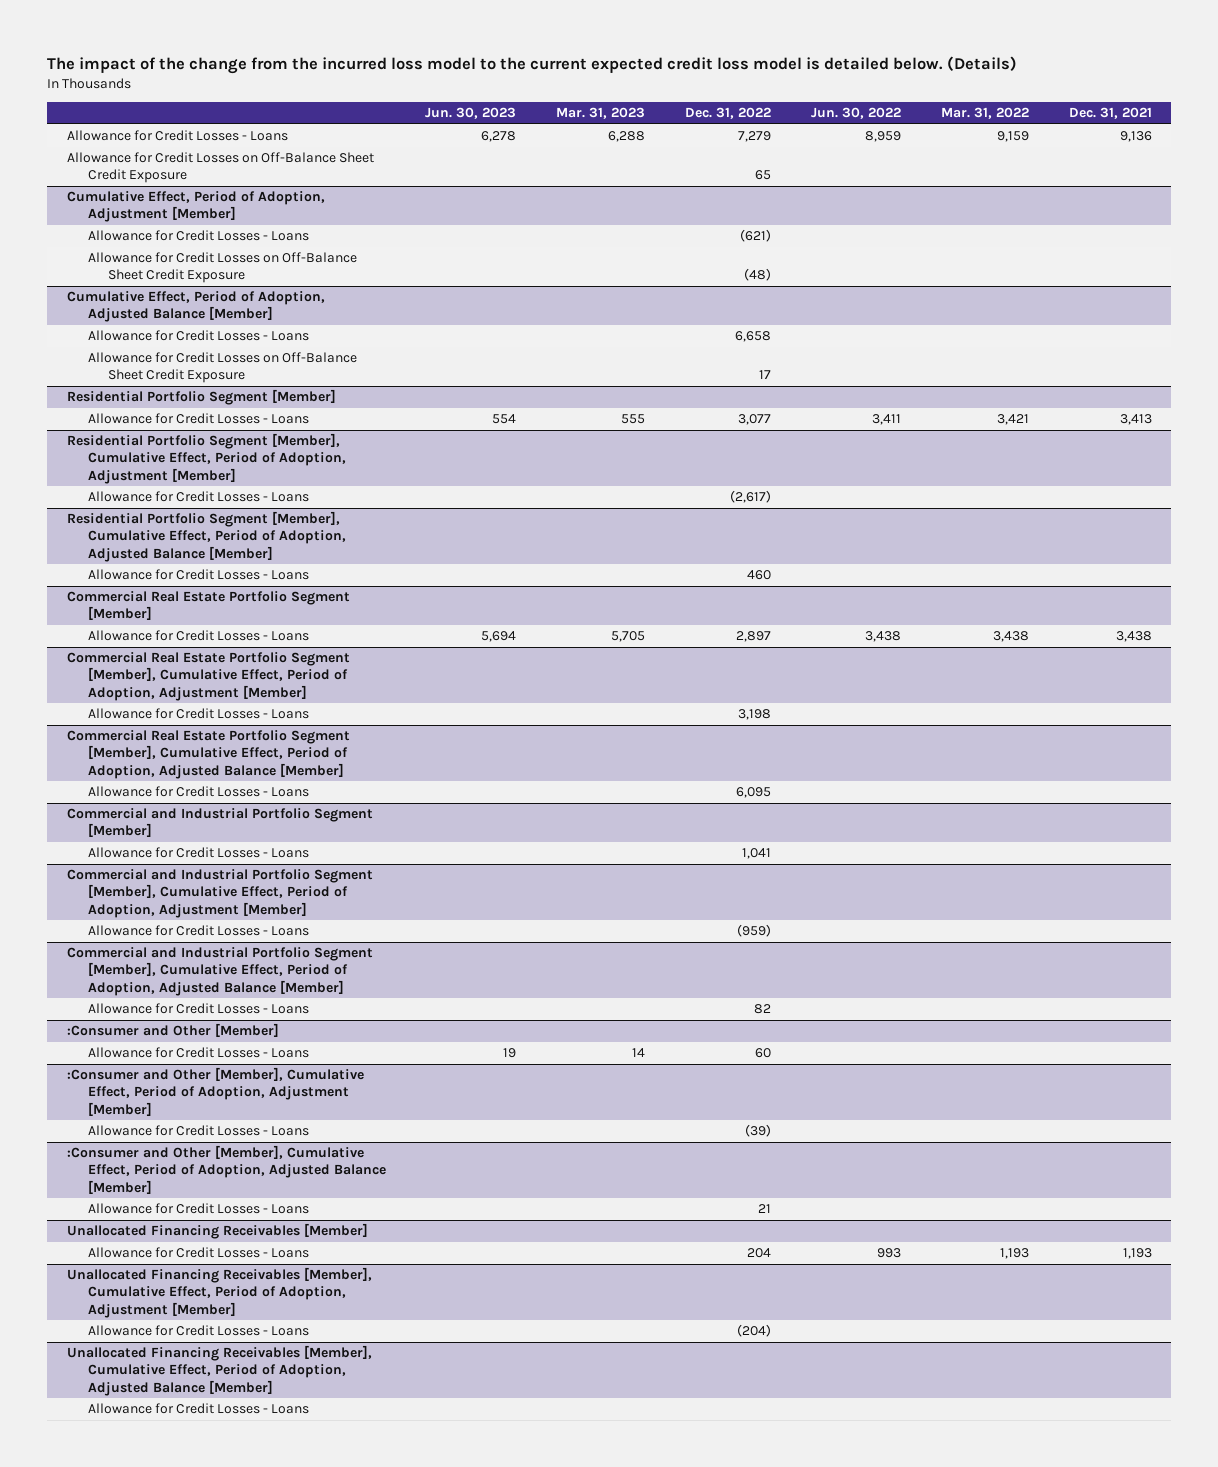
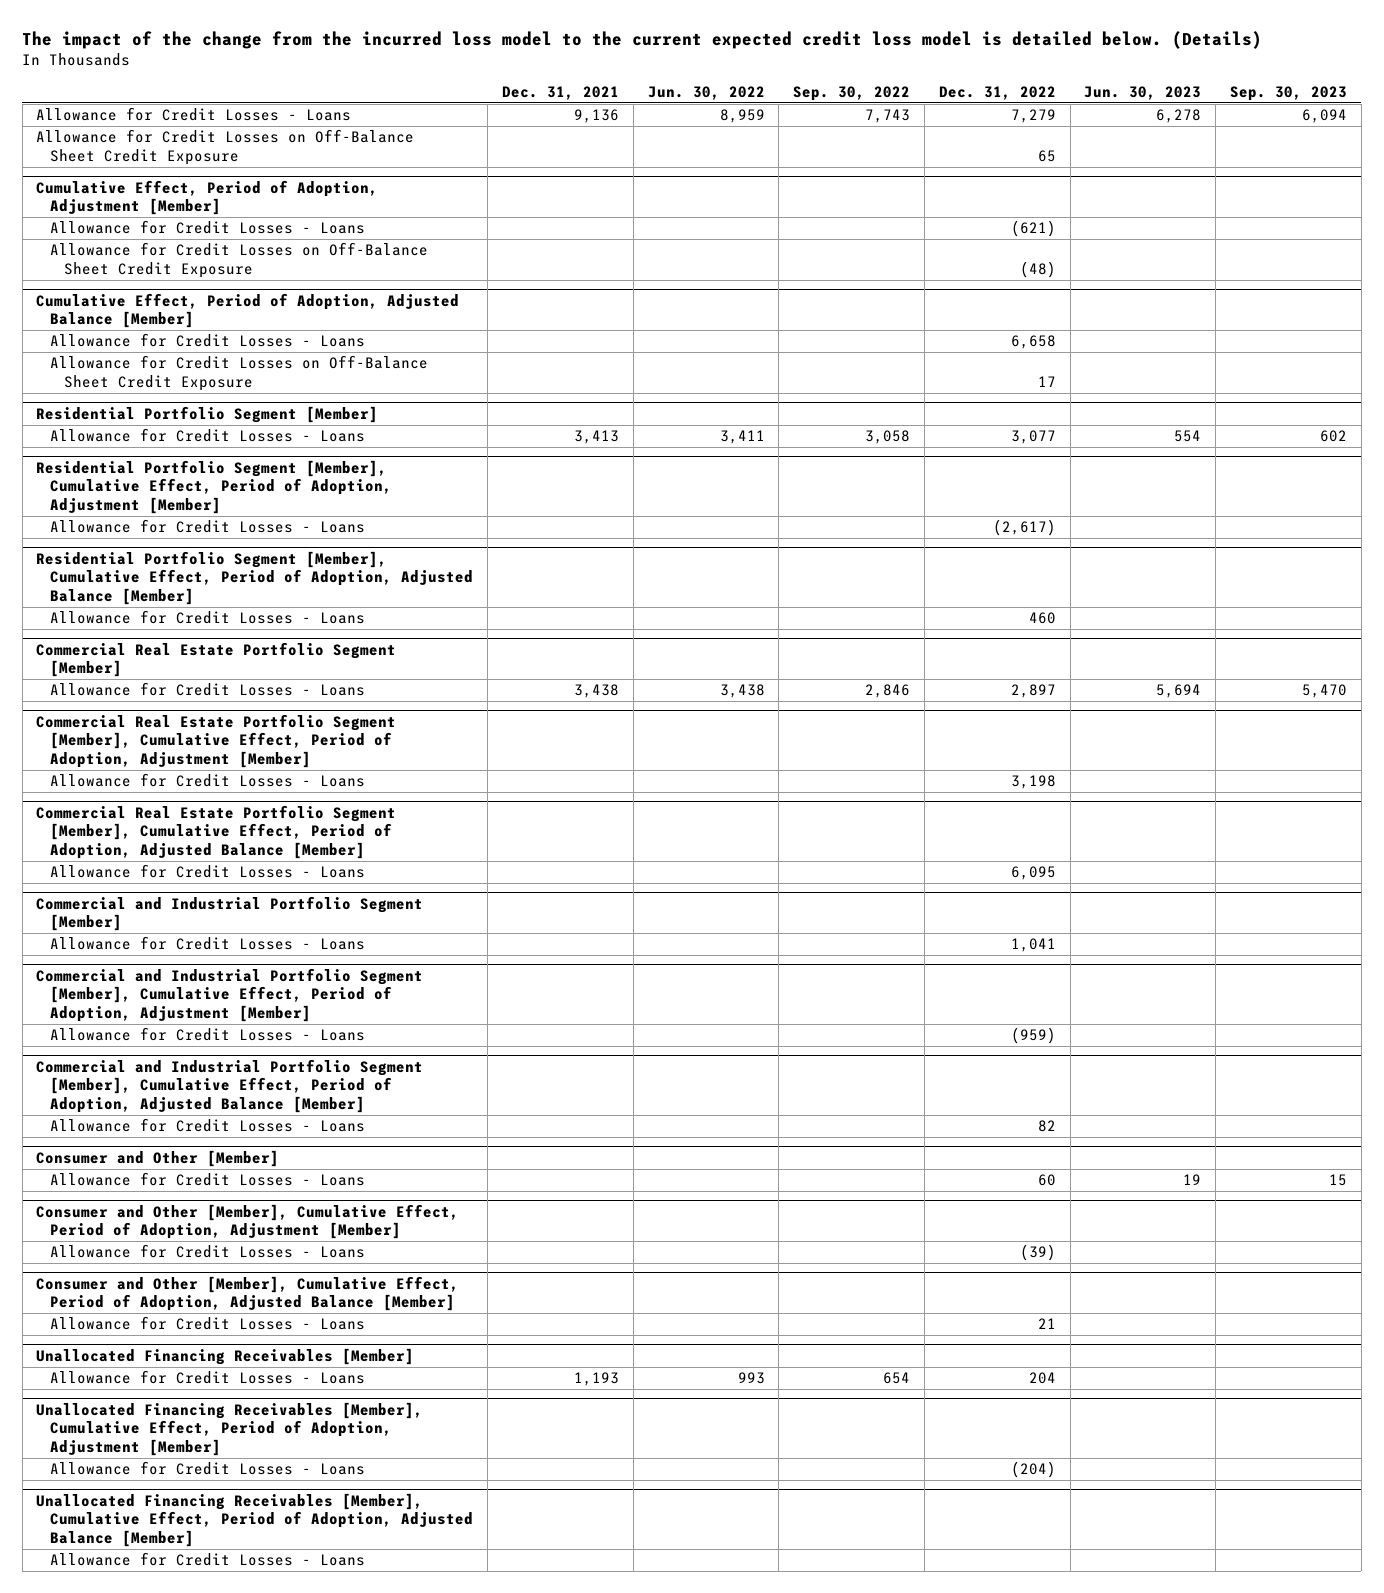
[556,107,646,120] Mar. 31, 2023 -> none
[940,107,1029,120] Mar. 31, 2022 -> none
none -> [793,85,911,101] Sep. 30, 2022
none -> [1230,85,1348,101] Sep. 30, 2023
[66,1023,279,1038] :Consumer and Other [Member] -> [36,1149,280,1167] Consumer and Other [Member]
[66,1067,364,1116] :Consumer and Other [Member], Cumulative Effect, Period of Adoption, Adjustment [Member] -> [36,1203,460,1240] Consumer and Other [Member], Cumulative Effect, Period of Adoption, Adjustment [Member]
[66,1145,386,1194] :Consumer and Other [Member], Cumulative Effect, Period of Adoption, Adjusted Balance [Member] -> [36,1275,460,1312] Consumer and Other [Member], Cumulative Effect, Period of Adoption, Adjusted Balance [Member]

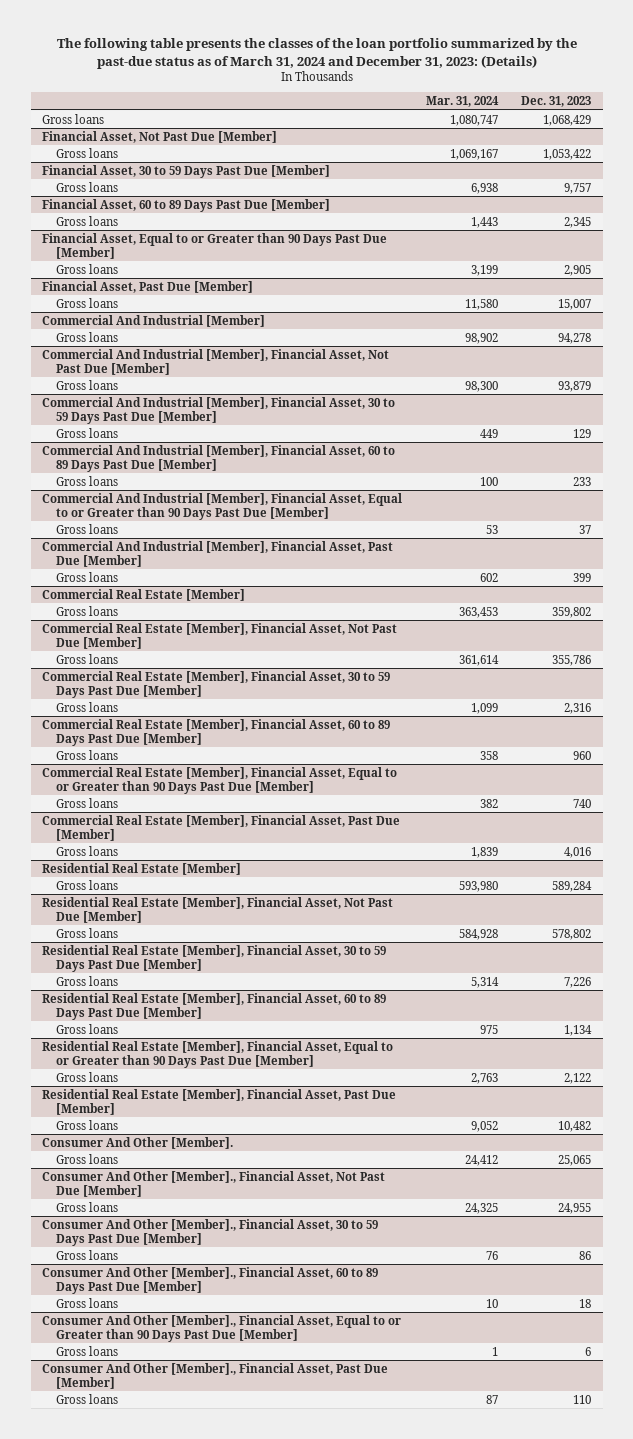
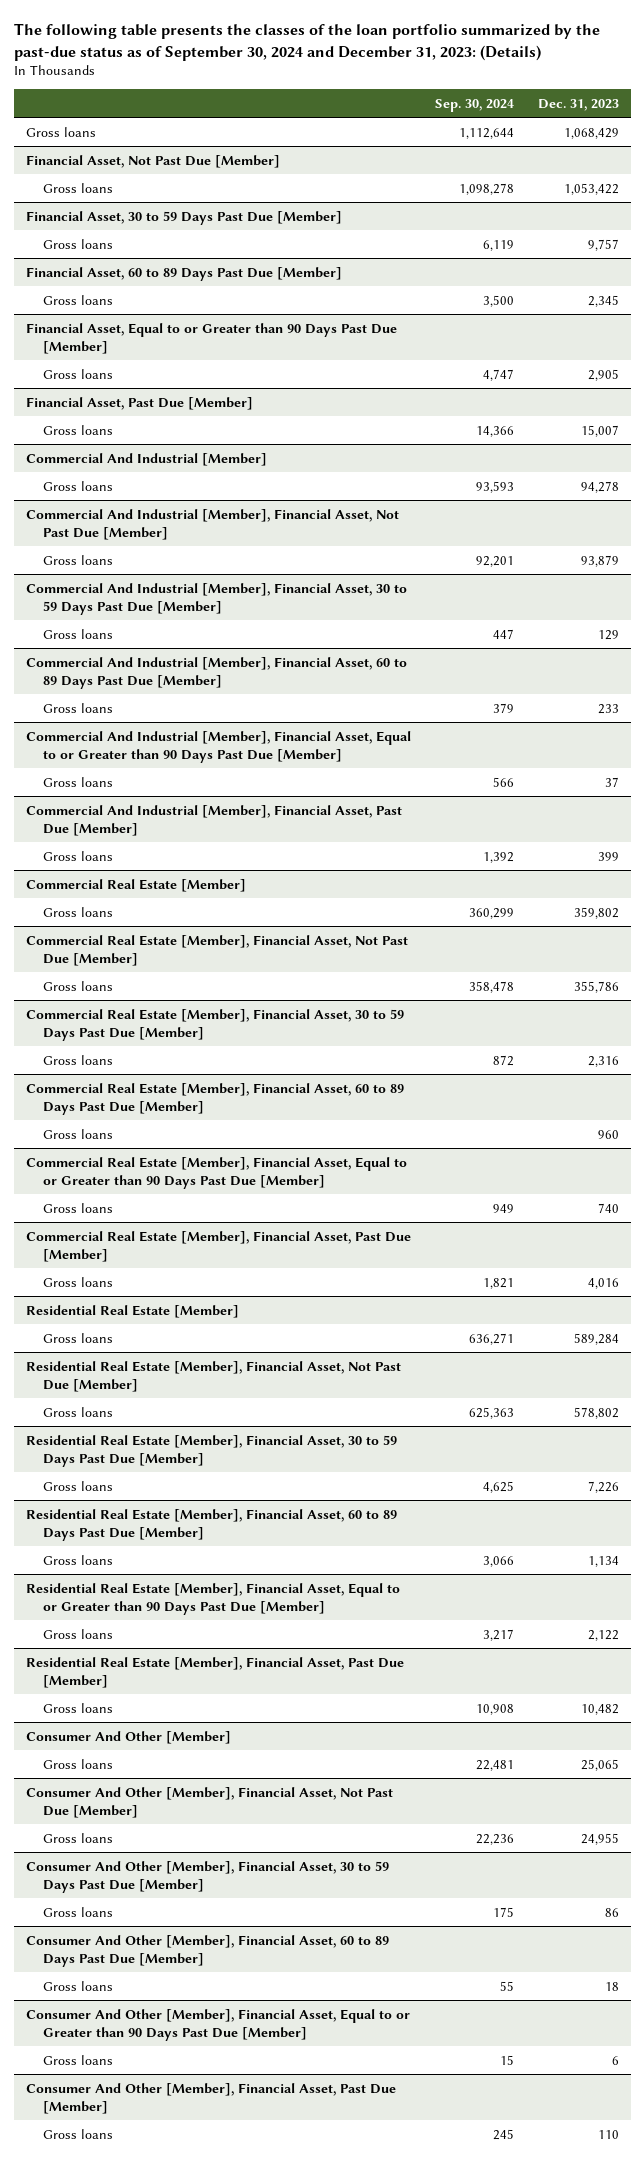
[56,38,577,69] The following table presents the classes of the loan portfolio summarized by the past-due status as of March 31, 2024 and December 31, 2023: (Details) -> [13,23,600,61] The following table presents the classes of the loan portfolio summarized by the past-due status as of September 30, 2024 and December 31, 2023: (Details)
[425,96,499,108] Mar. 31, 2024 -> none
none -> [434,98,514,112] Sep. 30, 2024
[42,1136,234,1149] Consumer And Other [Member]. -> [25,1730,231,1744] Consumer And Other [Member]
[42,1170,386,1197] Consumer And Other [Member]., Financial Asset, Not Past Due [Member] -> [25,1786,393,1818] Consumer And Other [Member], Financial Asset, Not Past Due [Member]
[42,1218,379,1246] Consumer And Other [Member]., Financial Asset, 30 to 59 Days Past Due [Member] -> [25,1860,389,1893] Consumer And Other [Member], Financial Asset, 30 to 59 Days Past Due [Member]
[42,1266,379,1294] Consumer And Other [Member]., Financial Asset, 60 to 89 Days Past Due [Member] -> [25,1934,389,1967] Consumer And Other [Member], Financial Asset, 60 to 89 Days Past Due [Member]
[42,1314,402,1342] Consumer And Other [Member]., Financial Asset, Equal to or Greater than 90 Days Past Due [Member] -> [25,2008,410,2041] Consumer And Other [Member], Financial Asset, Equal to or Greater than 90 Days Past Due [Member]
[42,1362,389,1389] Consumer And Other [Member]., Financial Asset, Past Due [Member] -> [25,2082,396,2114] Consumer And Other [Member], Financial Asset, Past Due [Member]

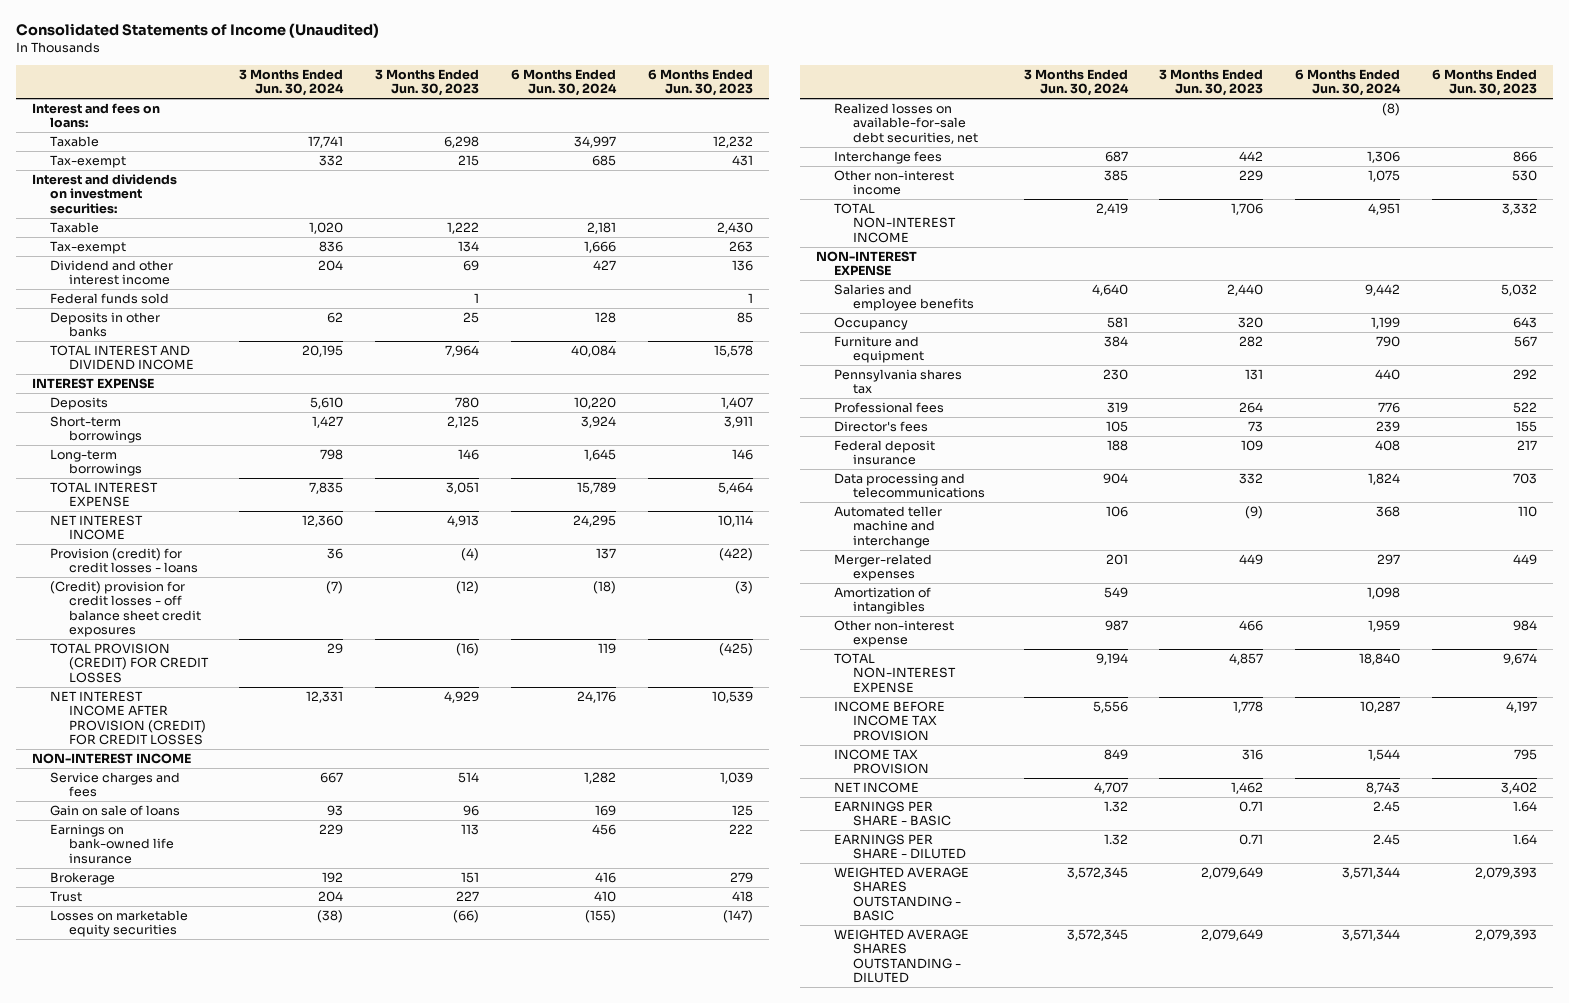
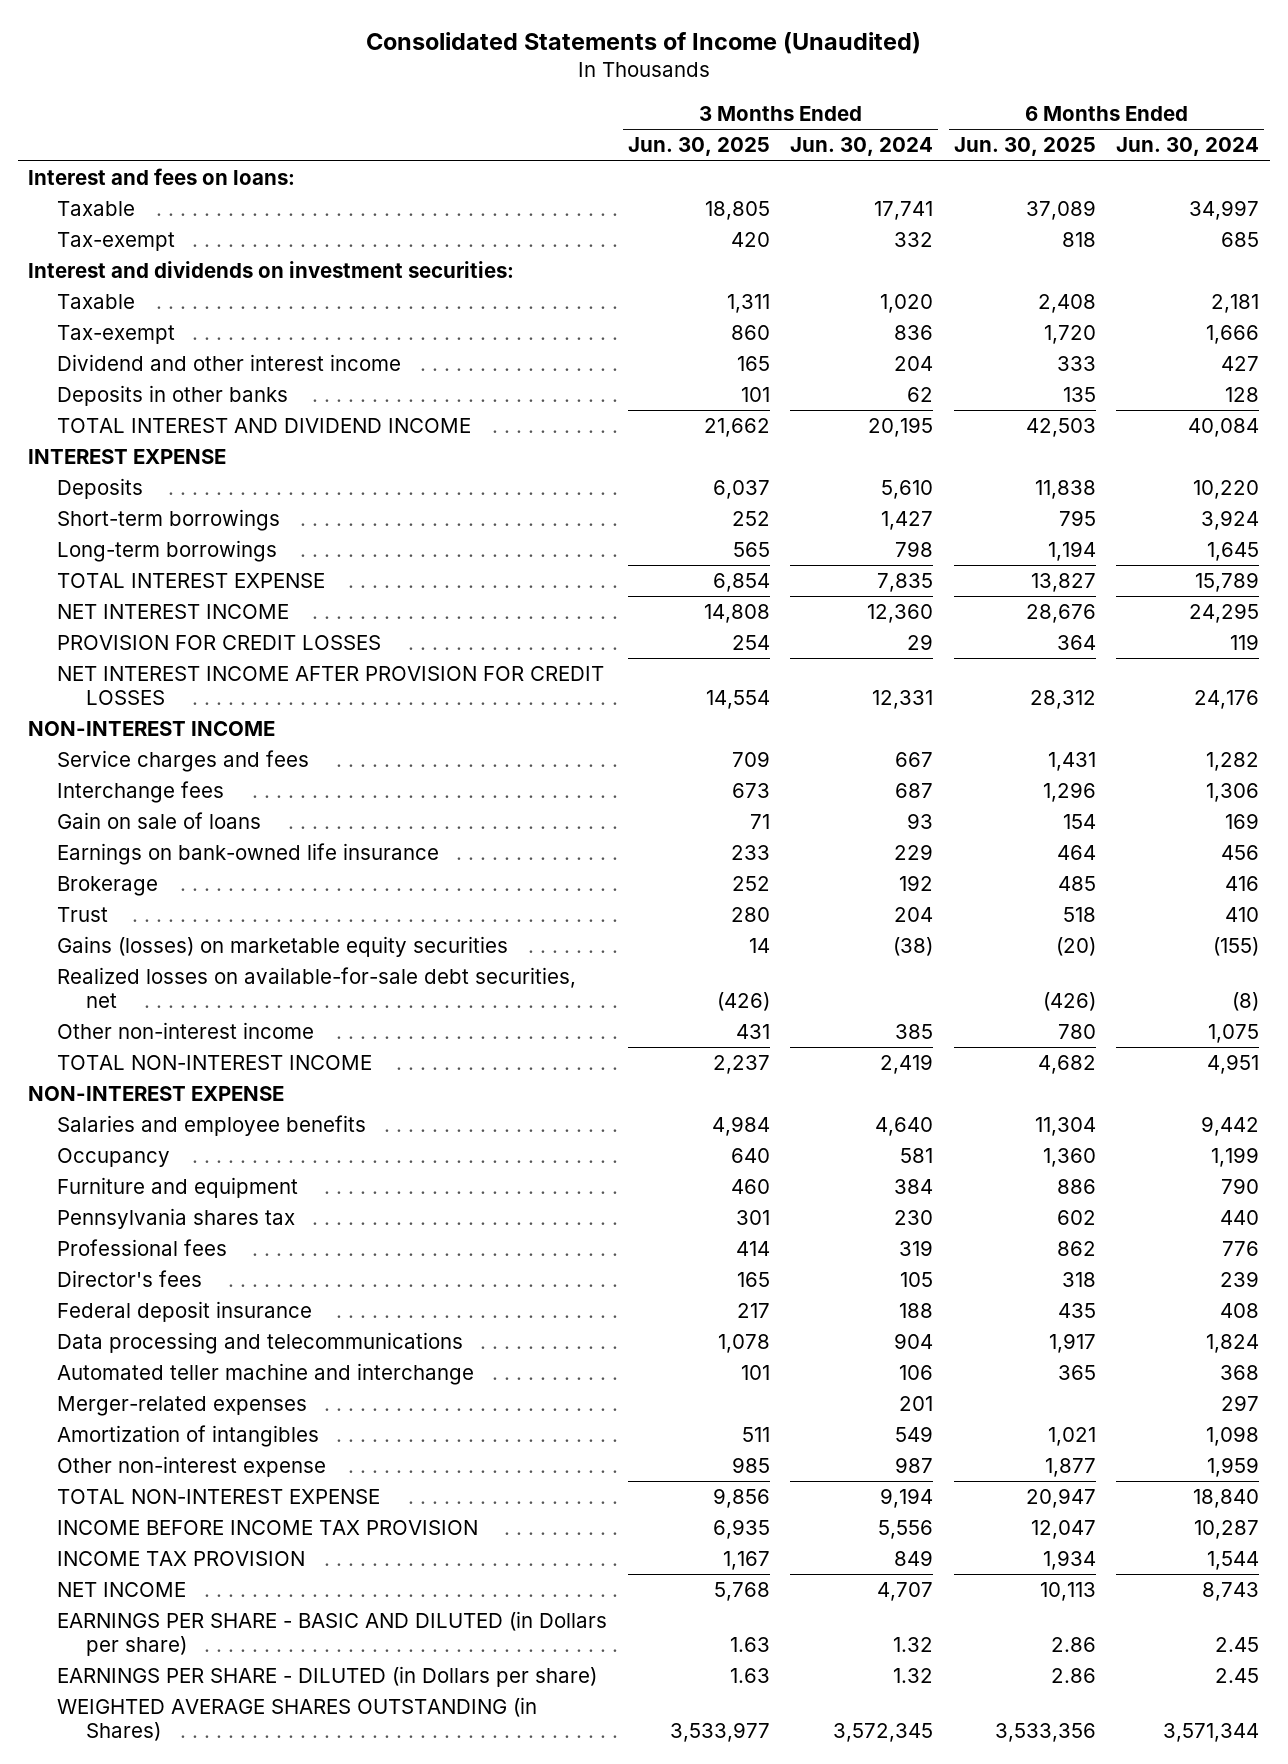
[375,68,480,97] 3 Months Ended Jun. 30, 2023 -> none
[648,68,754,97] 6 Months Ended Jun. 30, 2023 -> none
none -> [627,137,770,157] Jun. 30, 2025
none -> [953,137,1096,157] Jun. 30, 2025
[50,293,170,305] Federal funds sold -> none
[50,548,198,574] Provision (credit) for credit losses - loans -> none
[50,581,201,638] (Credit) provision for credit losses - off balance sheet credit exposures -> none
[50,643,209,683] TOTAL PROVISION (CREDIT) FOR CREDIT LOSSES -> [57,635,382,651] PROVISION FOR CREDIT LOSSES
[50,691,206,746] NET INTEREST INCOME AFTER PROVISION (CREDIT) FOR CREDIT LOSSES -> [57,666,605,706] NET INTEREST INCOME AFTER PROVISION FOR CREDIT LOSSES
[834,151,943,165] Interchange fees -> [57,781,225,804] Interchange fees
[50,910,189,938] Losses on marketable equity securities -> [57,936,509,958] Gains (losses) on marketable equity securities
[834,929,970,984] WEIGHTED AVERAGE SHARES OUTSTANDING - DILUTED -> none
[834,801,951,827] EARNINGS PER SHARE - BASIC -> [57,1611,608,1657] EARNINGS PER SHARE - BASIC AND DILUTED (in Dollars per share)
[834,834,966,860] EARNINGS PER SHARE - DILUTED -> [57,1666,598,1688] EARNINGS PER SHARE - DILUTED (in Dollars per share)
[834,867,970,922] WEIGHTED AVERAGE SHARES OUTSTANDING - BASIC -> [57,1697,538,1742] WEIGHTED AVERAGE SHARES OUTSTANDING (in Shares)

